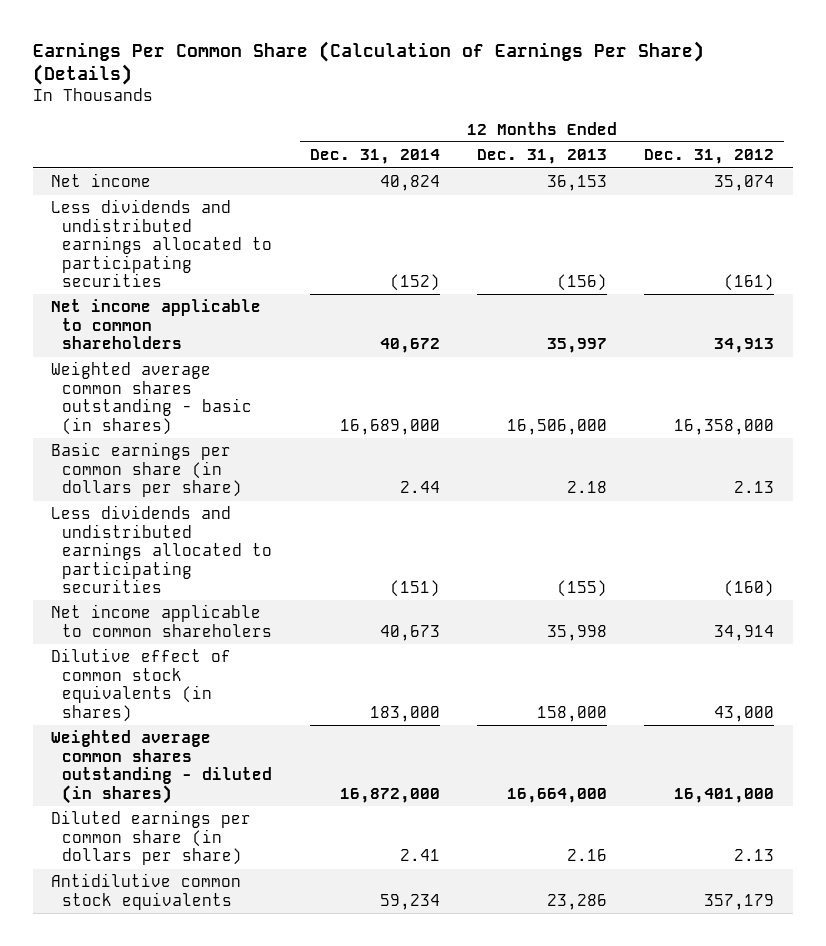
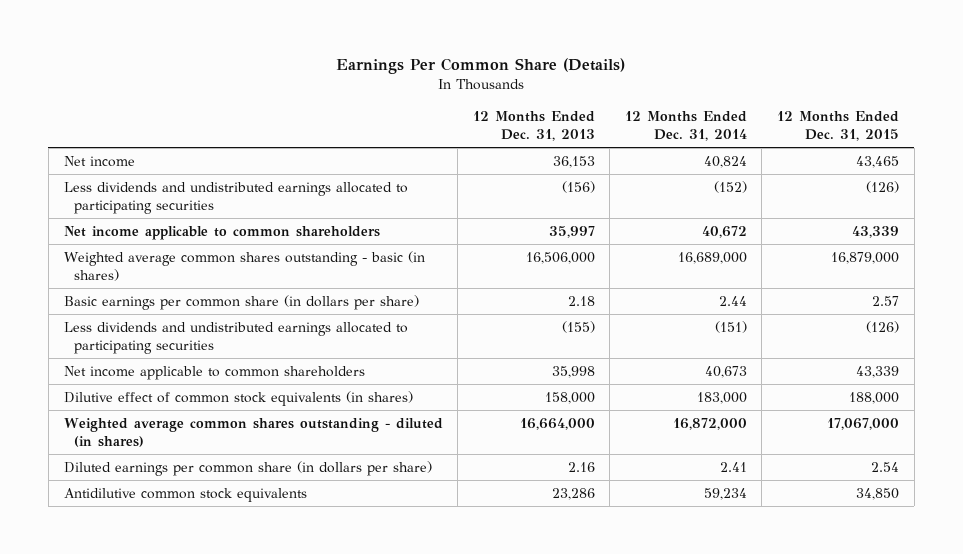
[32,40,704,86] Earnings Per Common Share (Calculation of Earnings Per Share) (Details) -> [336,58,626,75] Earnings Per Common Share (Details)
[644,149,775,165] Dec. 31, 2012 -> none
none -> [777,111,900,141] 12 Months Ended Dec. 31, 2015
[51,604,273,637] Net income applicable to common shareholers -> [63,365,365,380] Net income applicable to common shareholders

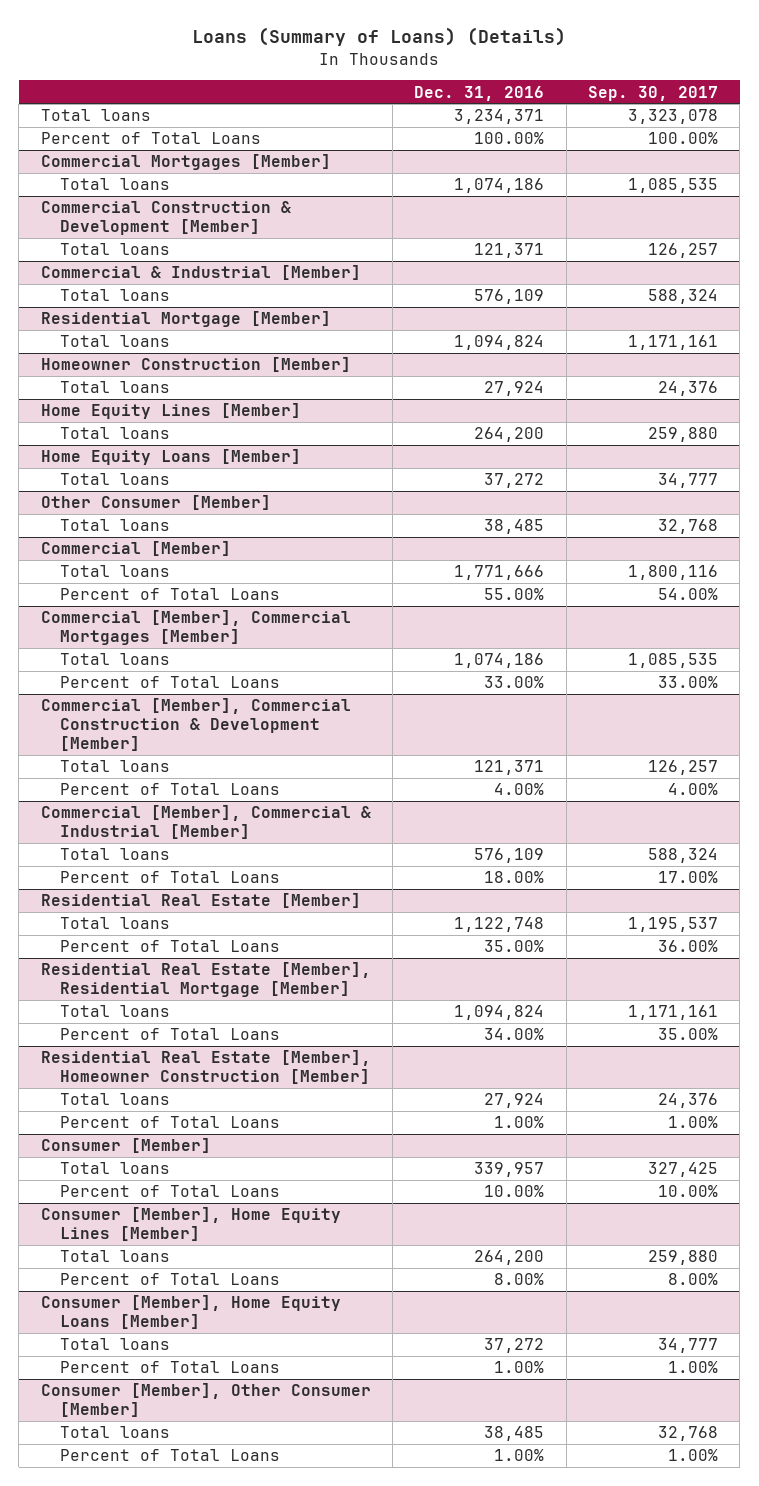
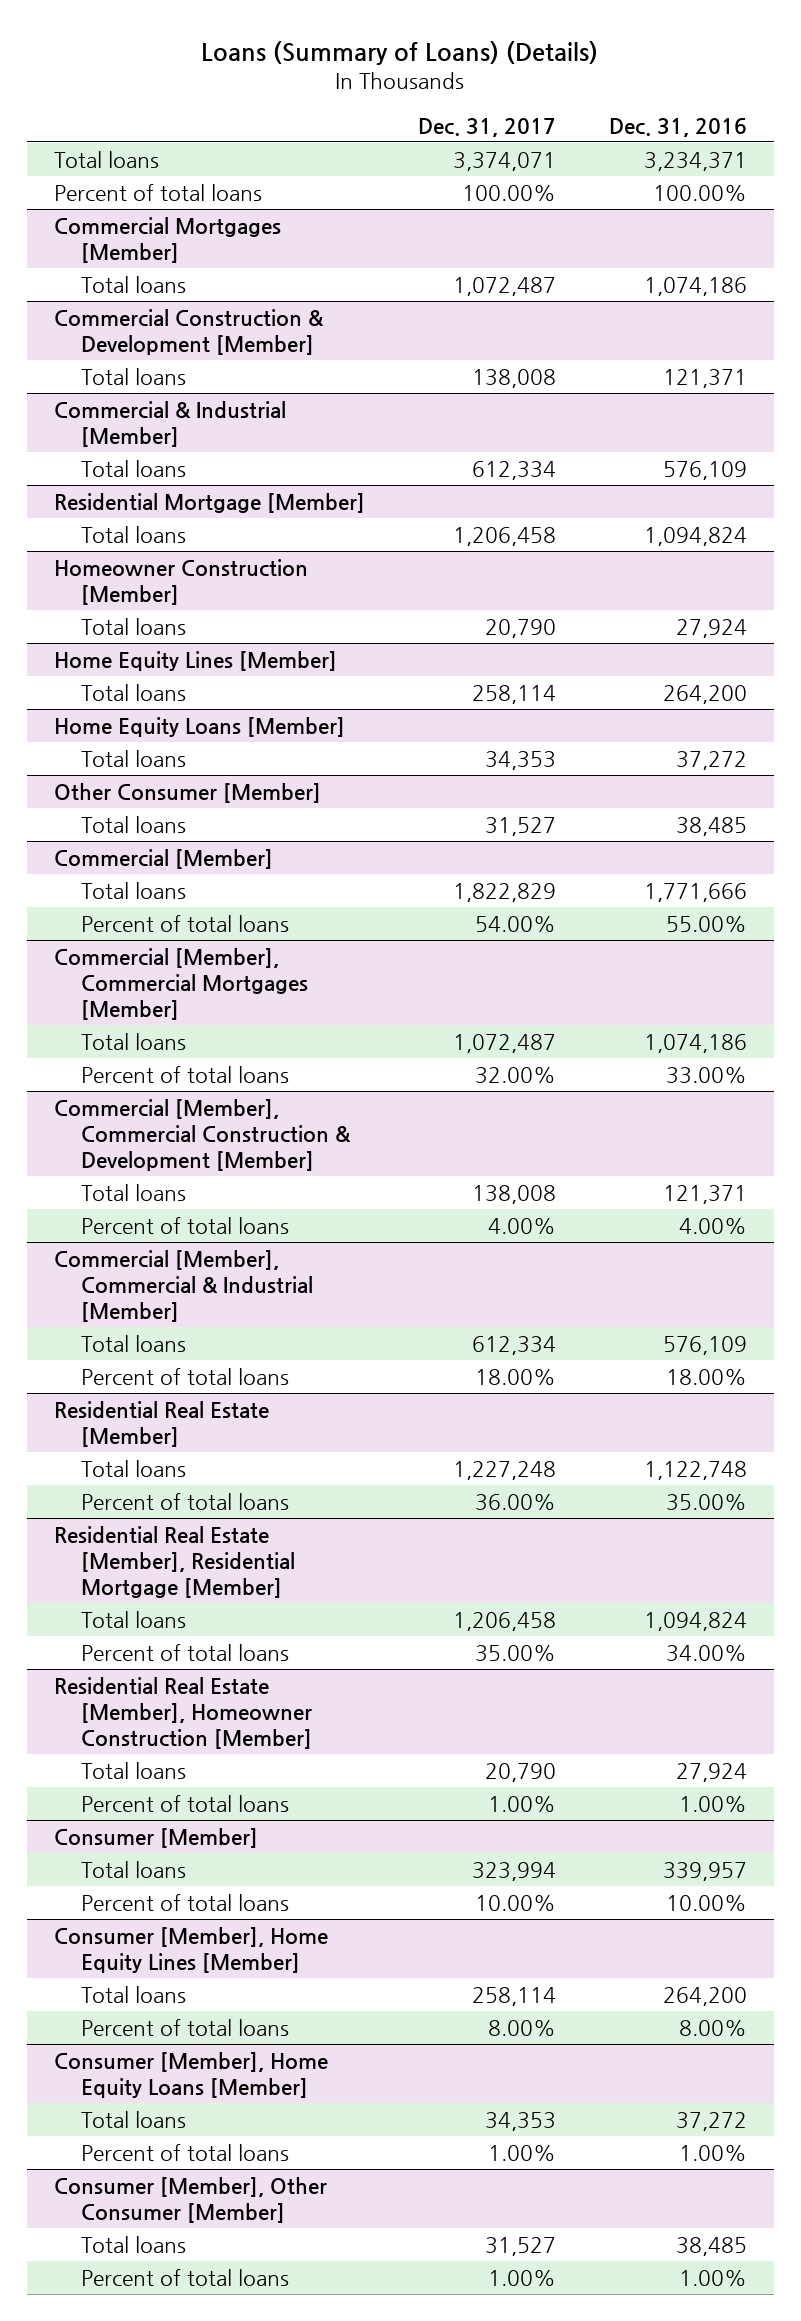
[588,85,719,101] Sep. 30, 2017 -> none
none -> [417,117,556,137] Dec. 31, 2017
[40,132,261,145] Percent of Total Loans -> [53,183,262,201] Percent of total loans
[59,588,280,601] Percent of Total Loans -> [80,914,289,932] Percent of total loans
[59,676,280,689] Percent of Total Loans -> [80,1065,289,1083] Percent of total loans
[59,783,280,796] Percent of Total Loans -> [80,1216,289,1234] Percent of total loans
[59,871,280,884] Percent of Total Loans -> [80,1367,289,1385] Percent of total loans
[59,940,280,953] Percent of Total Loans -> [80,1492,289,1510] Percent of total loans
[59,1028,280,1041] Percent of Total Loans -> [80,1643,289,1661] Percent of total loans
[59,1116,280,1129] Percent of Total Loans -> [80,1794,289,1812] Percent of total loans
[59,1185,280,1198] Percent of Total Loans -> [80,1893,289,1911] Percent of total loans
[59,1273,280,1286] Percent of Total Loans -> [80,2018,289,2036] Percent of total loans
[59,1361,280,1374] Percent of Total Loans -> [80,2143,289,2161] Percent of total loans
[59,1449,280,1462] Percent of Total Loans -> [80,2268,289,2286] Percent of total loans

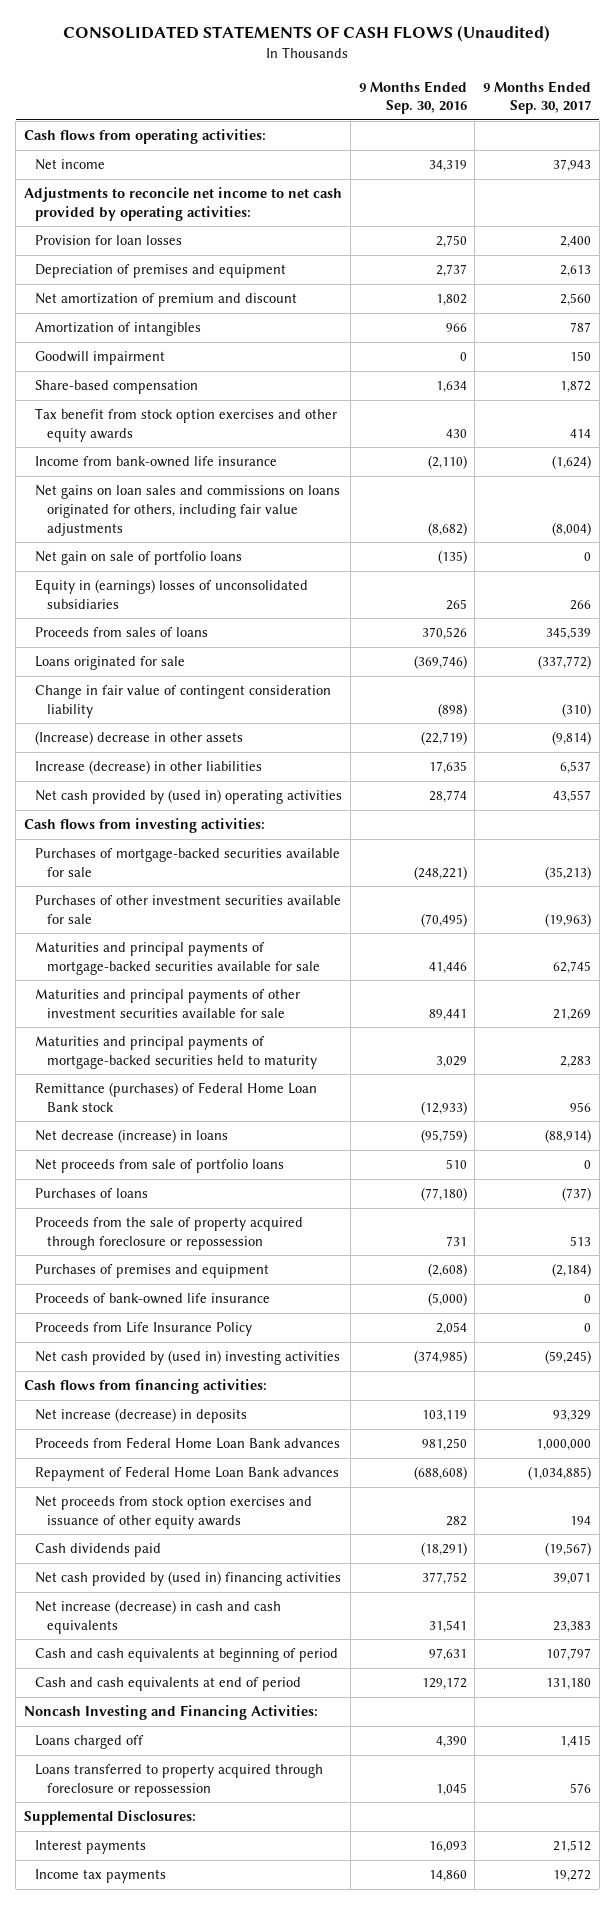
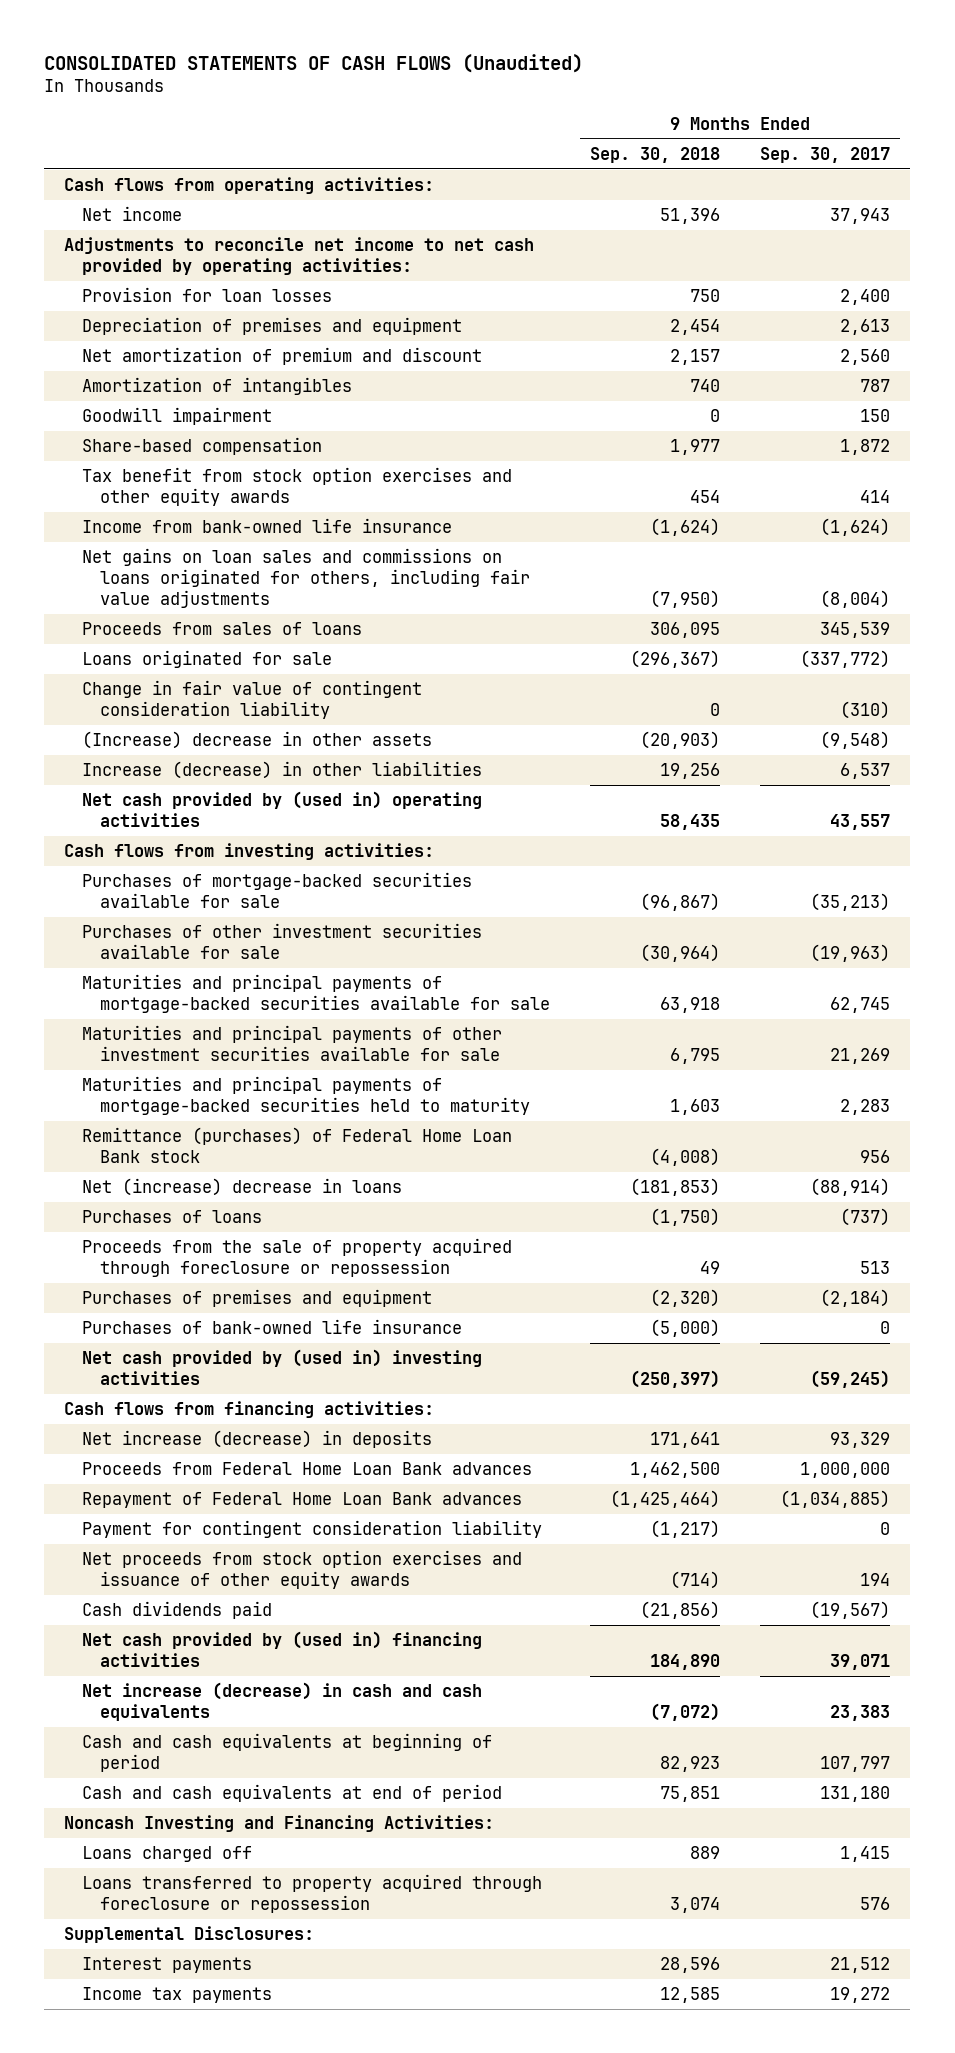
[358,80,467,115] 9 Months Ended Sep. 30, 2016 -> none
none -> [590,146,721,163] Sep. 30, 2018
[35,551,243,566] Net gain on sale of portfolio loans -> none
[35,579,309,609] Equity in (earnings) losses of unconsolidated subsidiaries -> none
[551,731,591,746] (9,814) -> [820,731,891,750] (9,548)
[35,1159,285,1174] Net proceeds from sale of portfolio loans -> none
[35,1129,229,1144] Net decrease (increase) in loans -> [82,1178,403,1197] Net (increase) decrease in loans
[35,1322,253,1337] Proceeds from Life Insurance Policy -> none
[35,1293,271,1305] Proceeds of bank-owned life insurance -> [82,1319,463,1335] Purchases of bank-owned life insurance
none -> [82,1520,543,1539] Payment for contingent consideration liability

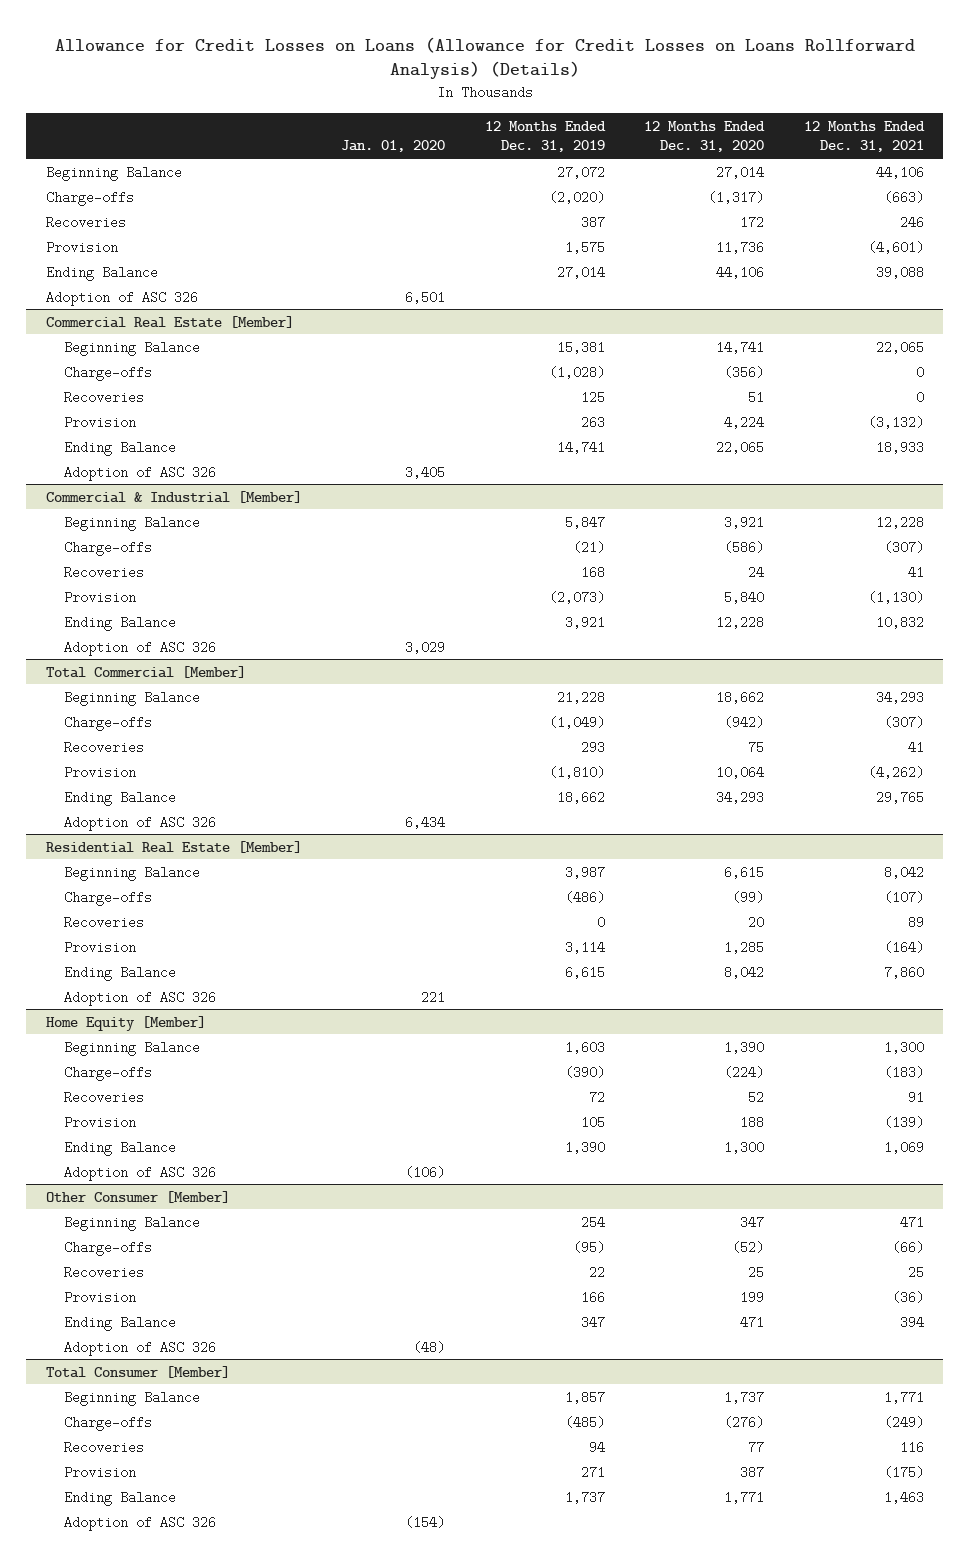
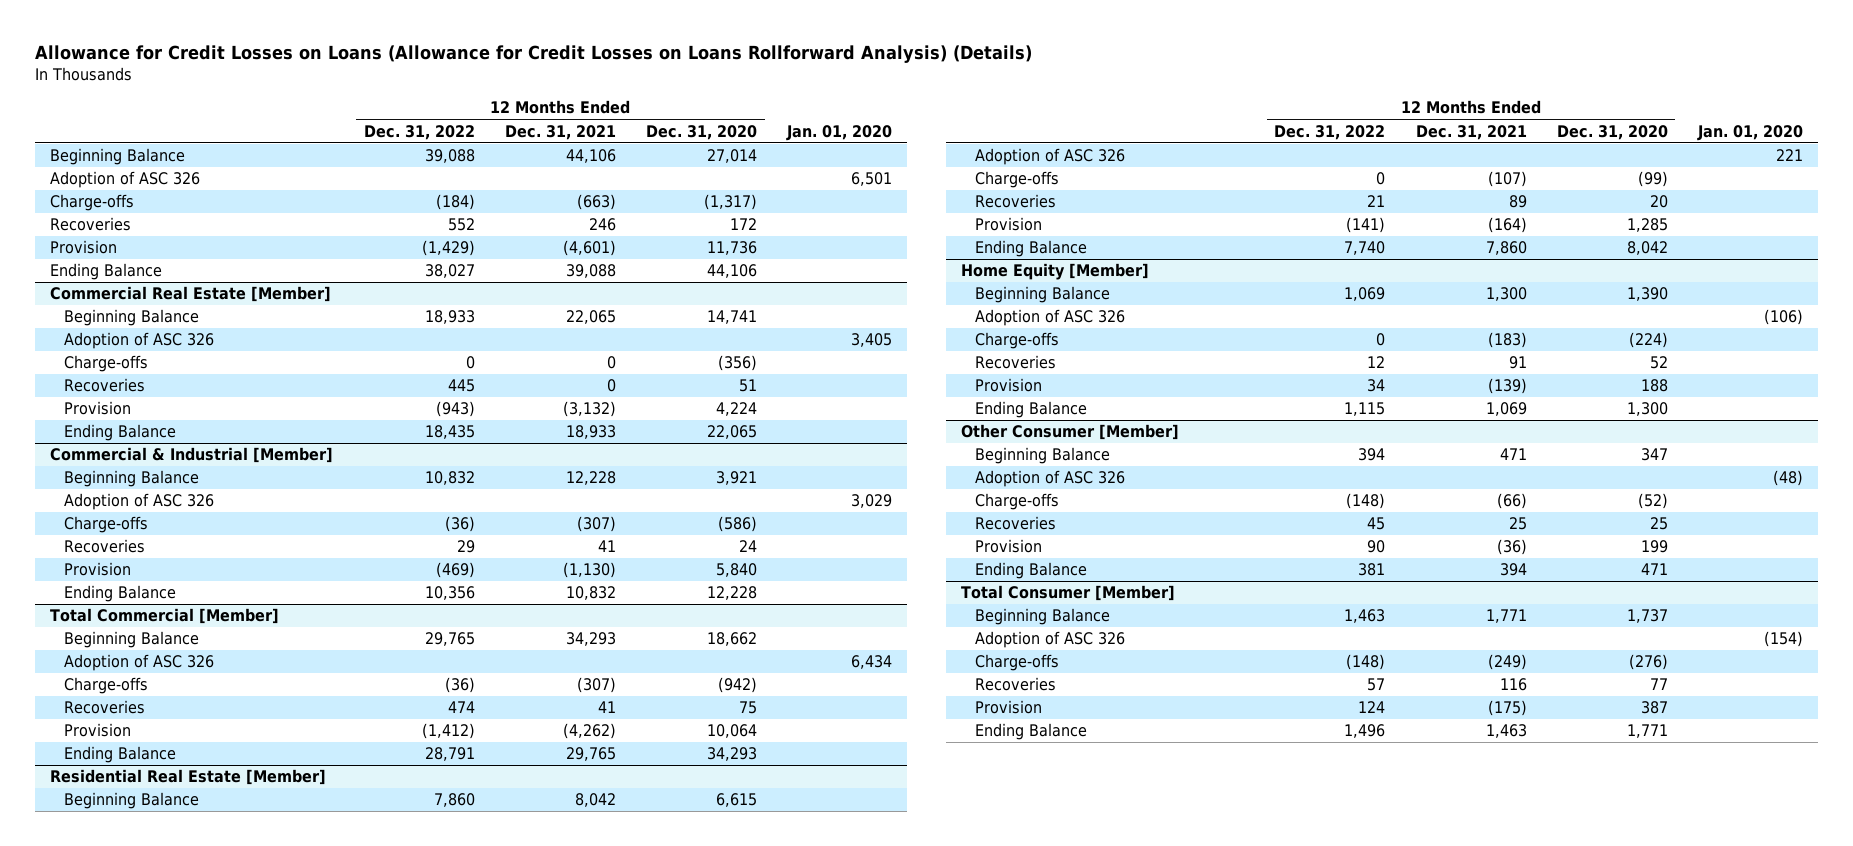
[484,120,606,153] 12 Months Ended Dec. 31, 2019 -> none
none -> [363,124,475,140] Dec. 31, 2022
[45,290,198,306] Adoption of ASC 326 -> [50,171,201,189] Adoption of ASC 326
[64,465,217,481] Adoption of ASC 326 -> [64,332,215,350] Adoption of ASC 326
[64,640,217,656] Adoption of ASC 326 -> [64,493,215,511] Adoption of ASC 326
[64,815,217,831] Adoption of ASC 326 -> [64,654,215,672] Adoption of ASC 326
[64,990,217,1006] Adoption of ASC 326 -> [974,148,1125,166] Adoption of ASC 326
[64,1165,217,1181] Adoption of ASC 326 -> [974,309,1125,327] Adoption of ASC 326
[64,1340,217,1356] Adoption of ASC 326 -> [974,470,1125,488] Adoption of ASC 326
[64,1515,217,1531] Adoption of ASC 326 -> [974,631,1125,649] Adoption of ASC 326

